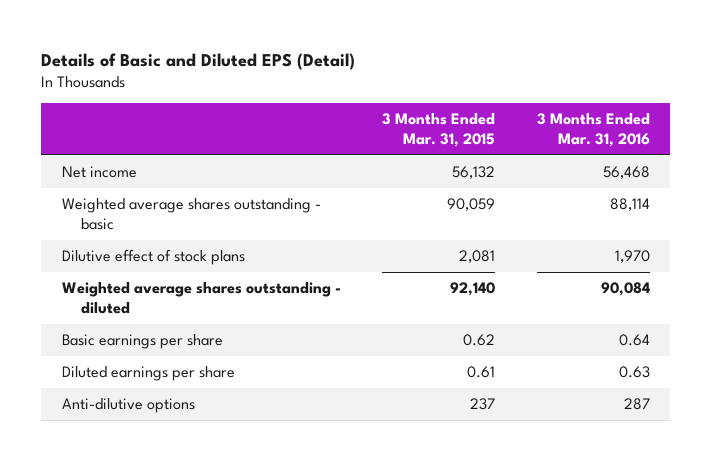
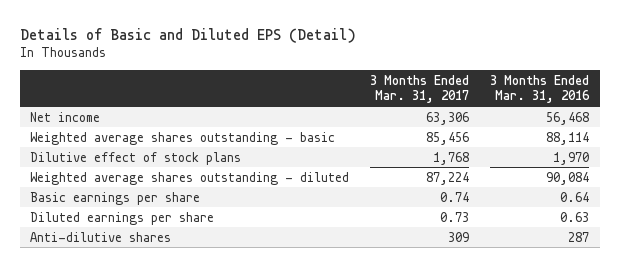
[382,112,496,147] 3 Months Ended Mar. 31, 2015 -> none
none -> [370,75,470,104] 3 Months Ended Mar. 31, 2017
[61,398,195,414] Anti-dilutive options -> [30,231,172,242] Anti-dilutive shares

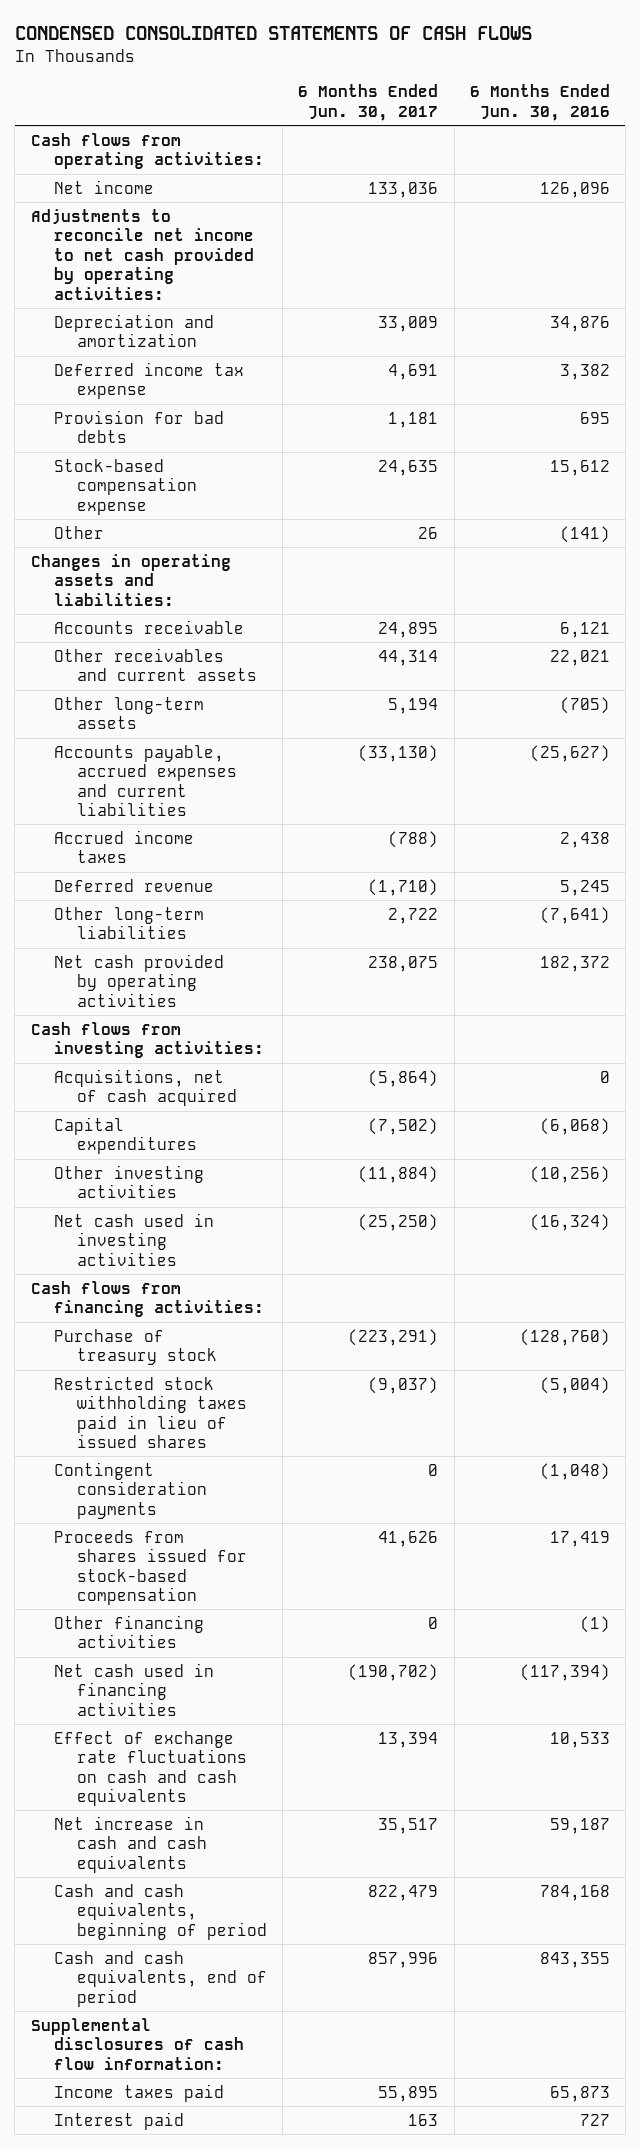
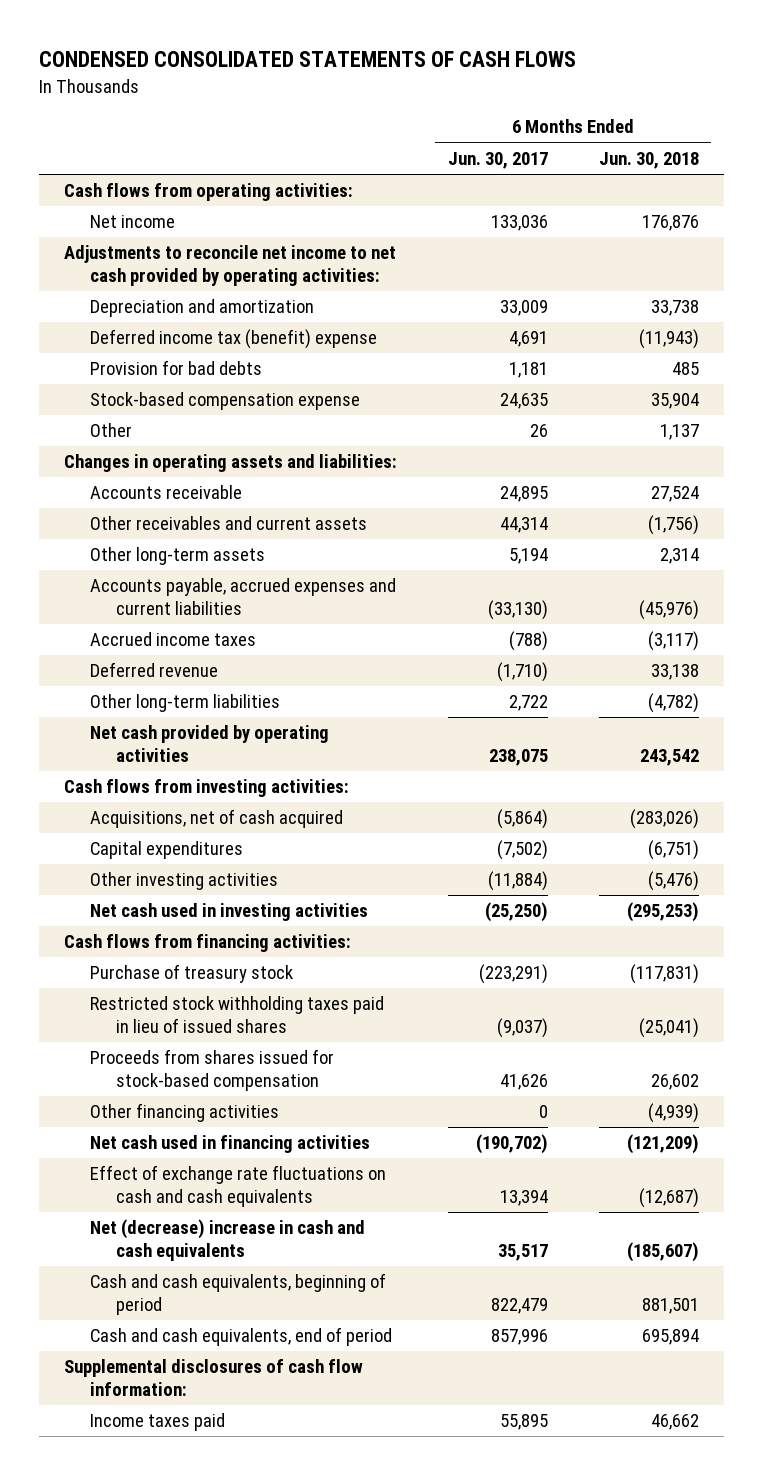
[469,84,610,121] 6 Months Ended Jun. 30, 2016 -> none
none -> [598,151,699,169] Jun. 30, 2018
[53,361,244,400] Deferred income tax expense -> [89,329,377,350] Deferred income tax (benefit) expense
[53,1461,208,1519] Contingent consideration payments -> none
[53,1815,208,1873] Net increase in cash and cash equivalents -> [89,1219,365,1262] Net (decrease) increase in cash and cash equivalents
[53,2111,184,2130] Interest paid -> none

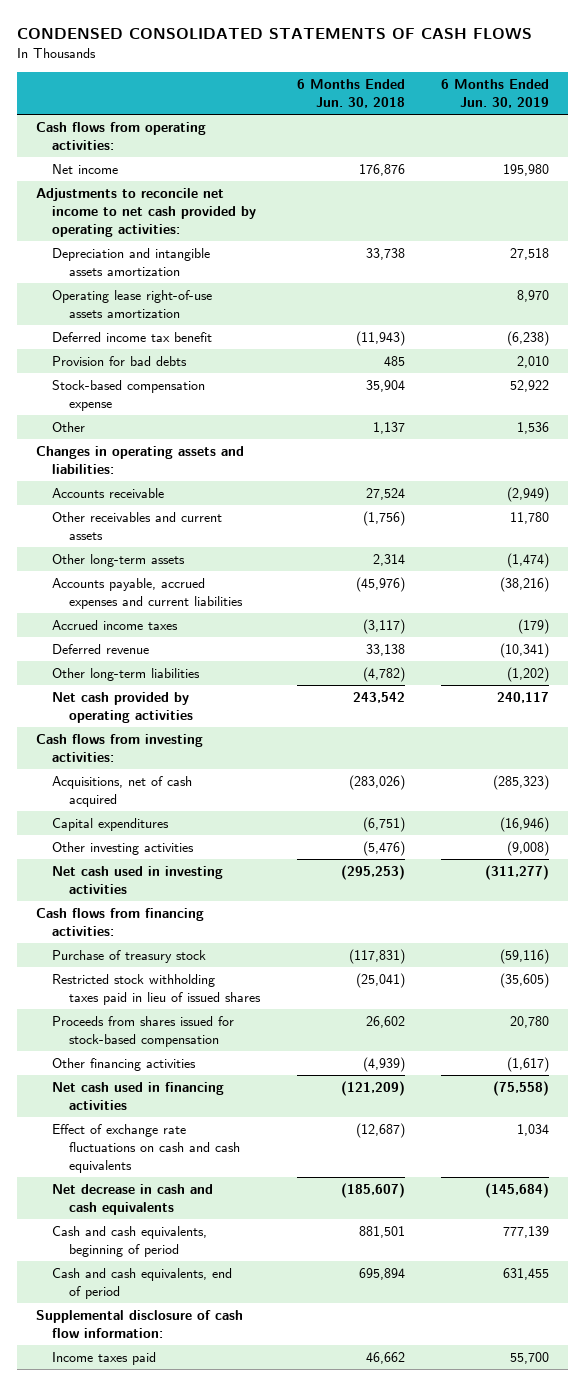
[447,151,548,169] Jun. 30, 2017 -> none
none -> [441,79,550,109] 6 Months Ended Jun. 30, 2019
[89,299,314,318] Depreciation and amortization -> [52,247,211,276] Depreciation and intangible assets amortization
none -> [52,289,213,318] Operating lease right-of-use assets amortization
[89,329,377,350] Deferred income tax (benefit) expense -> [52,331,213,342] Deferred income tax benefit
[89,1219,365,1262] Net (decrease) increase in cash and cash equivalents -> [52,1183,214,1215] Net decrease in cash and cash equivalents
[64,1359,364,1397] Supplemental disclosures of cash flow information: -> [35,1309,243,1338] Supplemental disclosure of cash flow information:

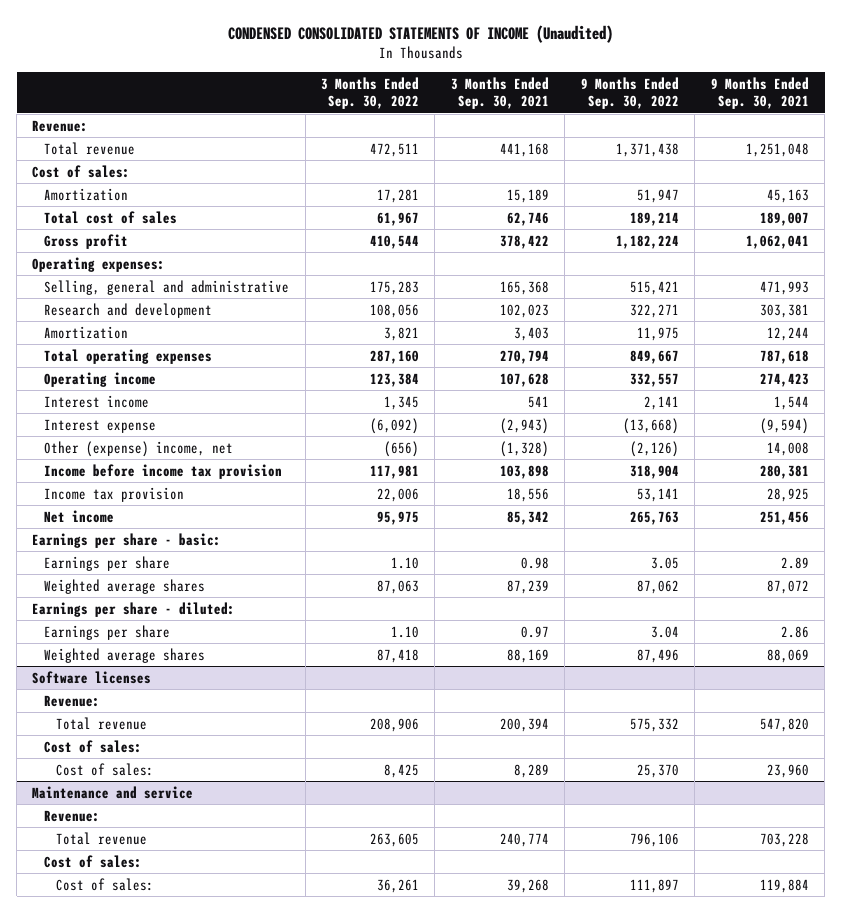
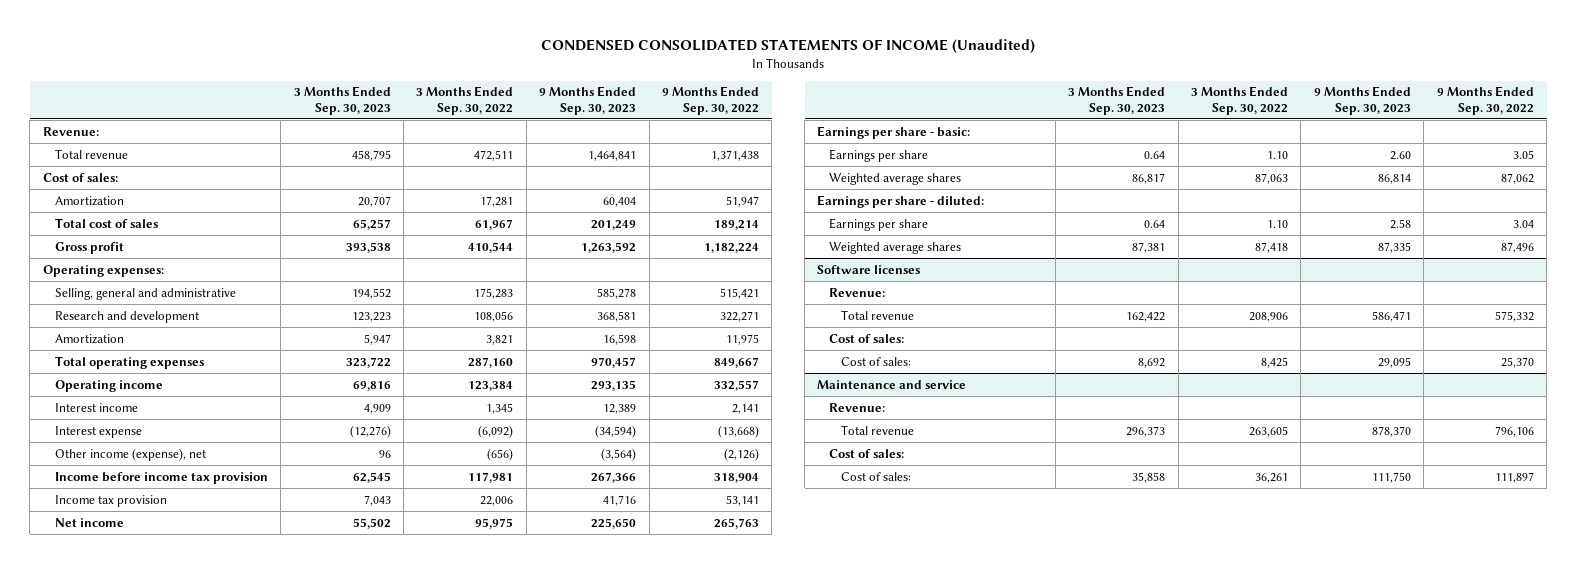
[450,76,549,109] 3 Months Ended Sep. 30, 2021 -> none
[710,76,809,109] 9 Months Ended Sep. 30, 2021 -> none
none -> [293,86,391,115] 3 Months Ended Sep. 30, 2023
none -> [539,86,637,115] 9 Months Ended Sep. 30, 2023
[44,440,234,457] Other (expense) income, net -> [54,447,206,461] Other income (expense), net

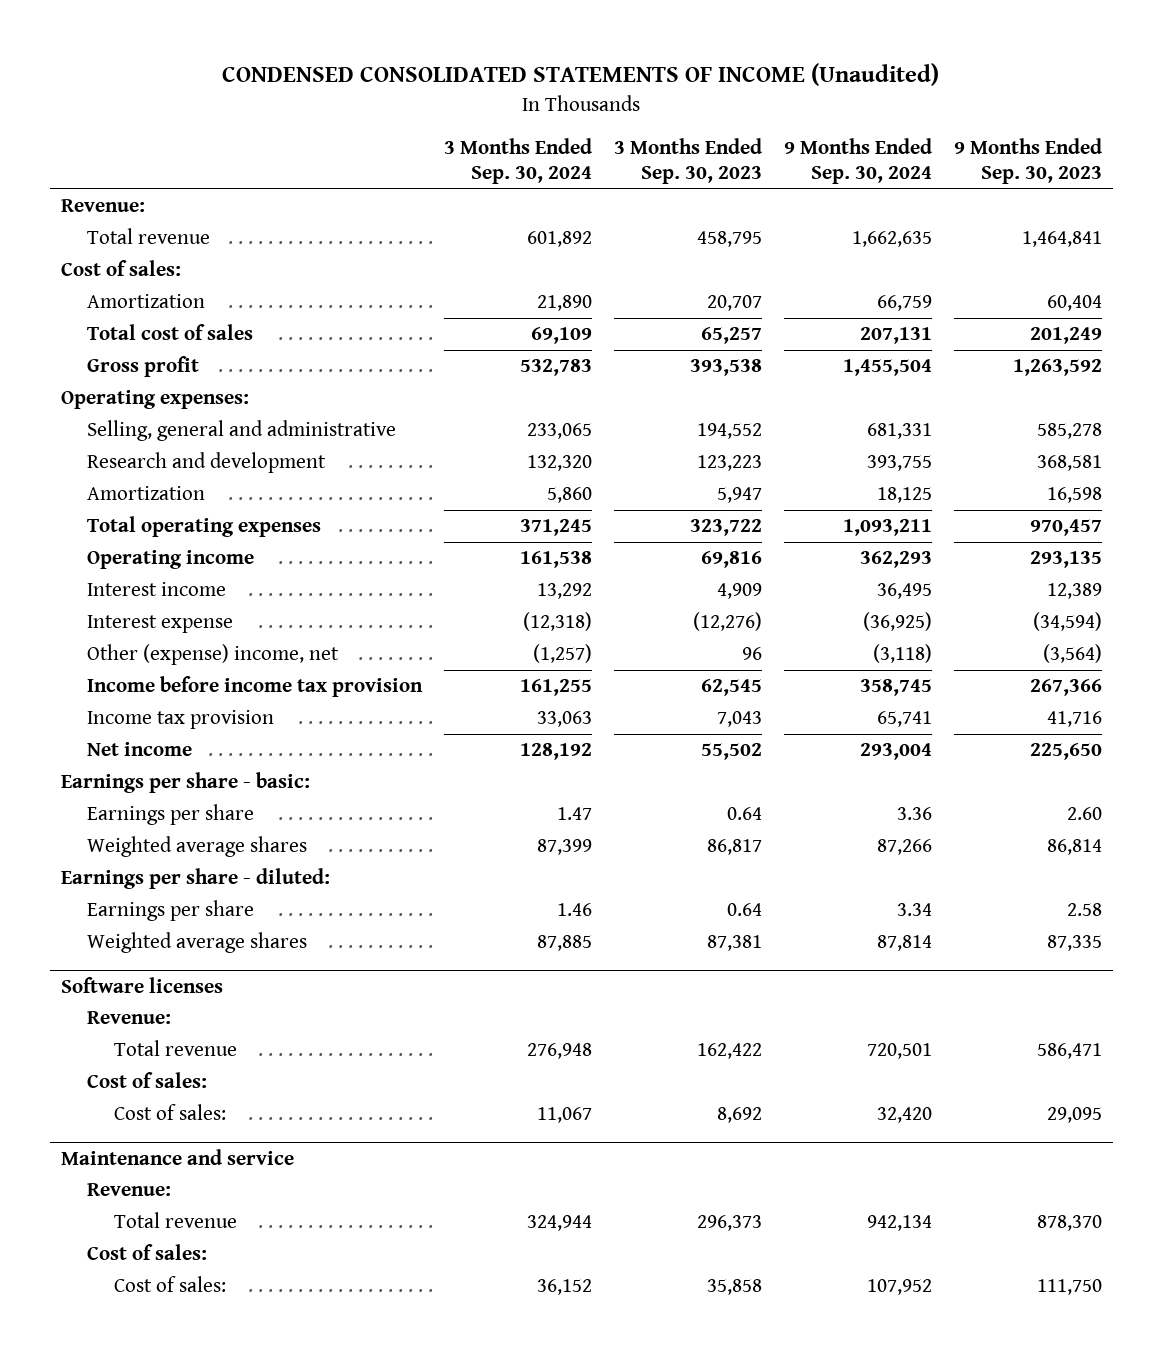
[416,86,514,115] 3 Months Ended Sep. 30, 2022 -> none
[661,86,759,115] 9 Months Ended Sep. 30, 2022 -> none
none -> [444,138,593,185] 3 Months Ended Sep. 30, 2024
none -> [783,138,932,185] 9 Months Ended Sep. 30, 2024
[54,447,206,461] Other income (expense), net -> [87,644,340,666] Other (expense) income, net

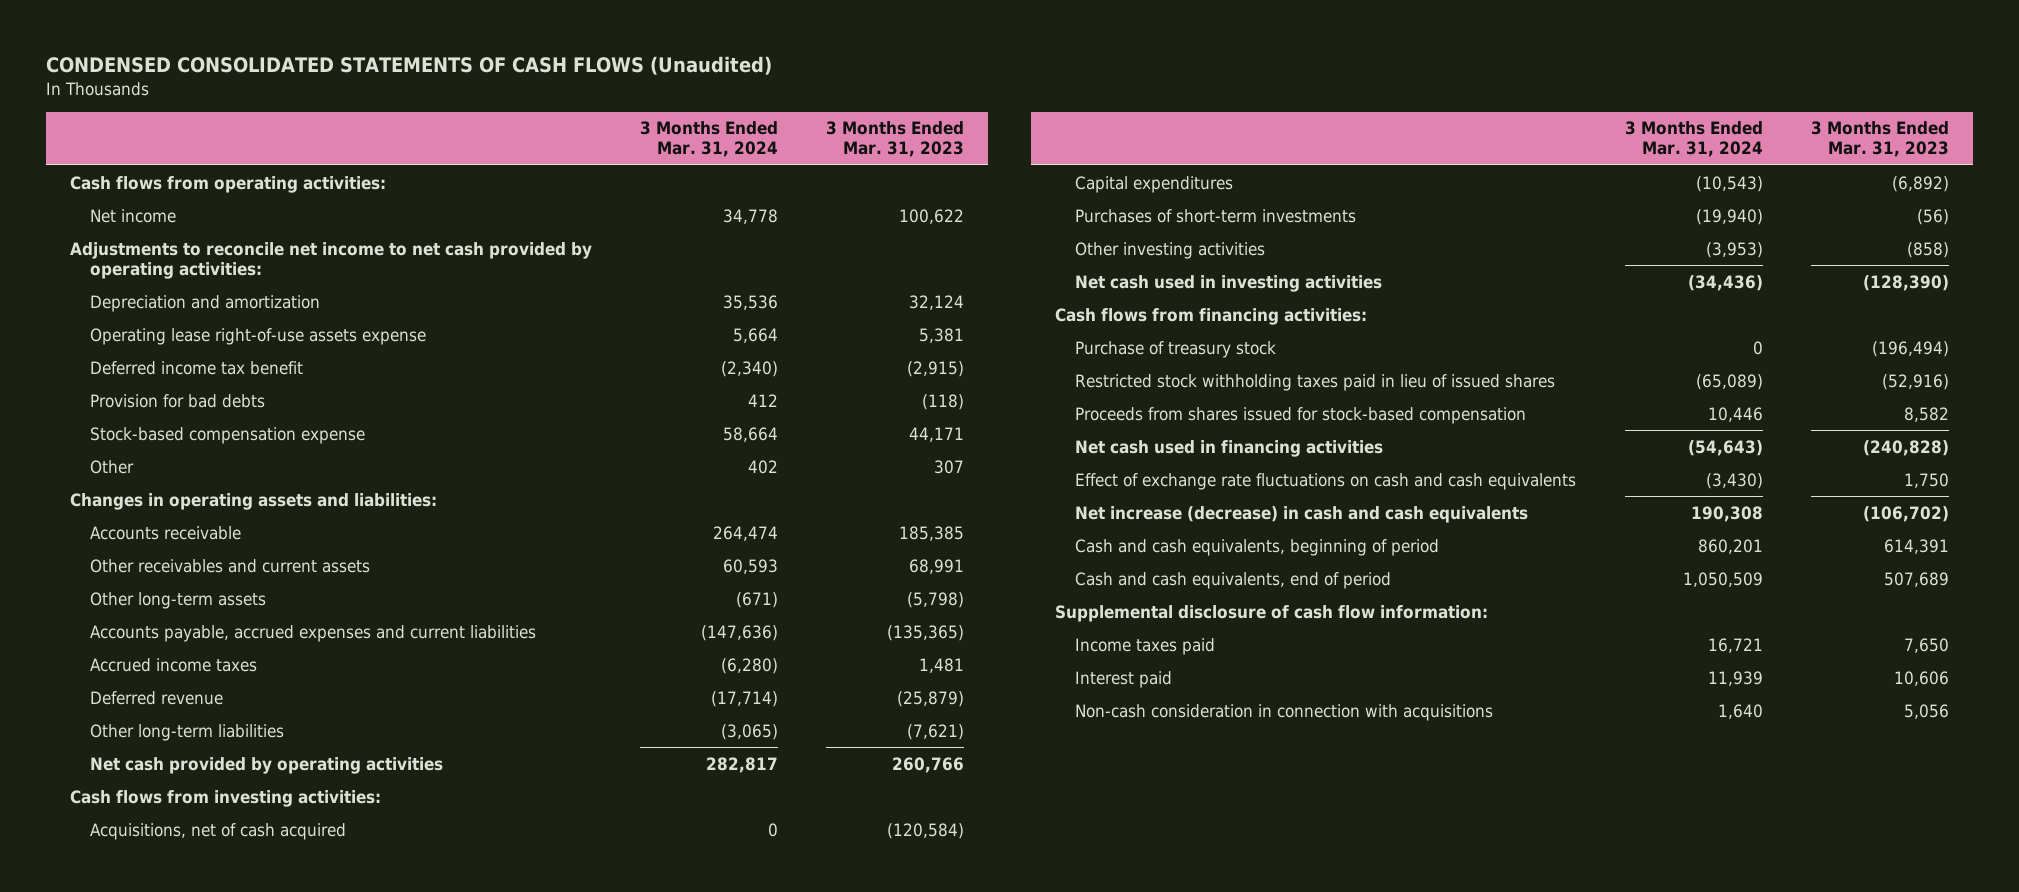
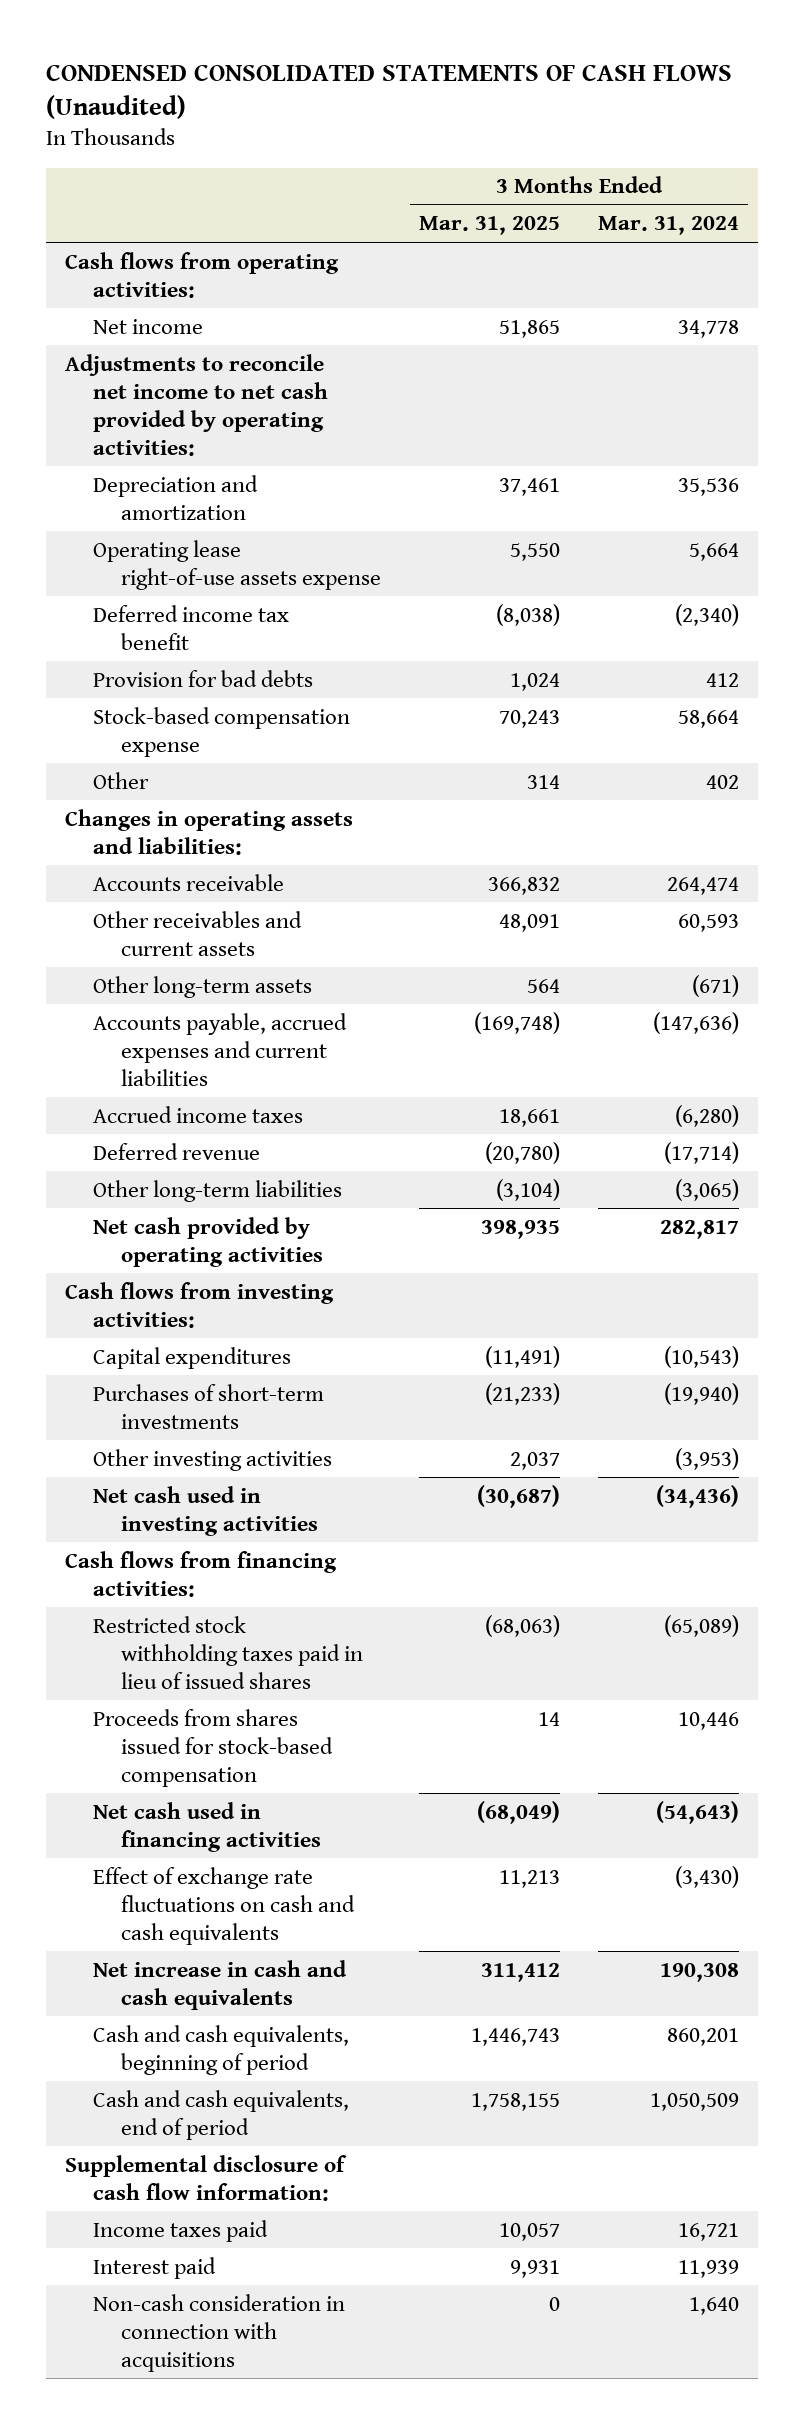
[826,121,965,158] 3 Months Ended Mar. 31, 2023 -> none
none -> [419,216,561,236] Mar. 31, 2025
[90,822,347,840] Acquisitions, net of cash acquired -> none
[1075,340,1277,358] Purchase of treasury stock -> none
[1075,505,1529,523] Net increase (decrease) in cash and cash equivalents -> [93,1959,348,2010] Net increase in cash and cash equivalents

